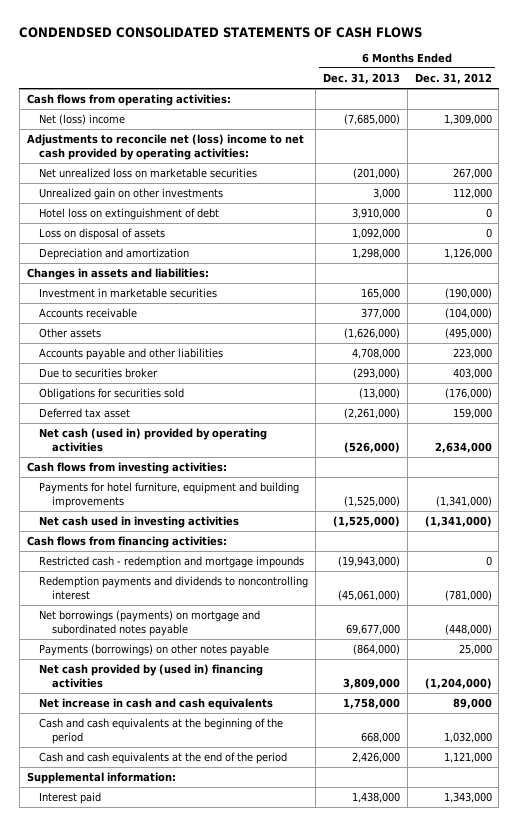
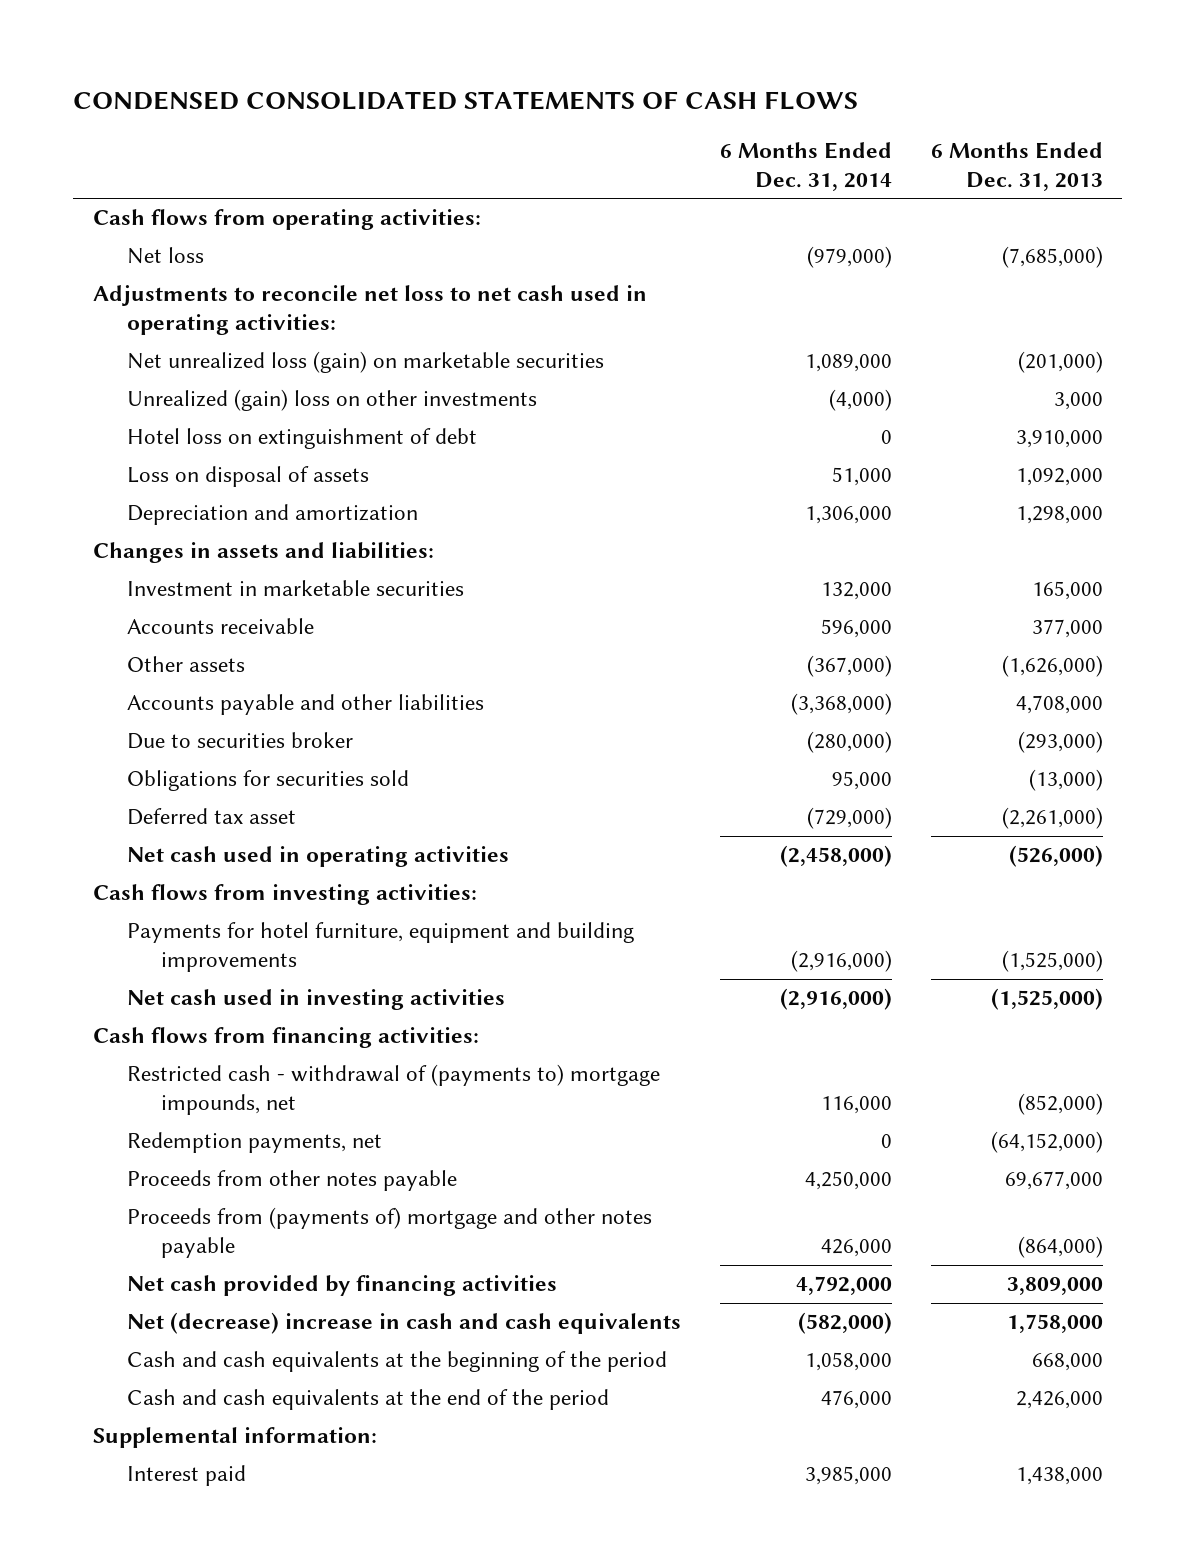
[19,26,423,38] CONDENDSED CONSOLIDATED STATEMENTS OF CASH FLOWS -> [73,90,859,110] CONDENSED CONSOLIDATED STATEMENTS OF CASH FLOWS
[414,73,492,85] Dec. 31, 2012 -> none
none -> [719,141,892,192] 6 Months Ended Dec. 31, 2014
[39,114,126,126] Net (loss) income -> [127,247,205,265] Net loss
[26,134,304,160] Adjustments to reconcile net (loss) income to net cash provided by operating activities: -> [92,285,647,336] Adjustments to reconcile net loss to net cash used in operating activities:
[39,168,258,179] Net unrealized loss on marketable securities -> [127,351,605,374] Net unrealized loss (gain) on marketable securities
[39,188,224,201] Unrealized gain on other investments -> [127,389,538,412] Unrealized (gain) loss on other investments
[39,428,268,452] Net cash (used in) provided by operating activities -> [127,846,510,868] Net cash used in operating activities
[39,556,305,569] Restricted cash - redemption and mortgage impounds -> [127,1064,661,1116] Restricted cash - withdrawal of (payments to) mortgage impounds, net
[337,556,400,568] (19,943,000) -> [1017,1093,1103,1116] (852,000)
[39,576,309,600] Redemption payments and dividends to noncontrolling interest -> [127,1132,383,1154] Redemption payments, net
[337,589,400,601] (45,061,000) -> [990,1131,1103,1154] (64,152,000)
[39,610,261,636] Net borrowings (payments) on mortgage and subordinated notes payable -> [127,1170,458,1192] Proceeds from other notes payable
[39,644,270,657] Payments (borrowings) on other notes payable -> [127,1207,653,1259] Proceeds from (payments of) mortgage and other notes payable
[39,664,264,688] Net cash provided by (used in) financing activities -> [127,1275,558,1297] Net cash provided by financing activities
[39,698,274,711] Net increase in cash and cash equivalents -> [127,1312,682,1335] Net (decrease) increase in cash and cash equivalents

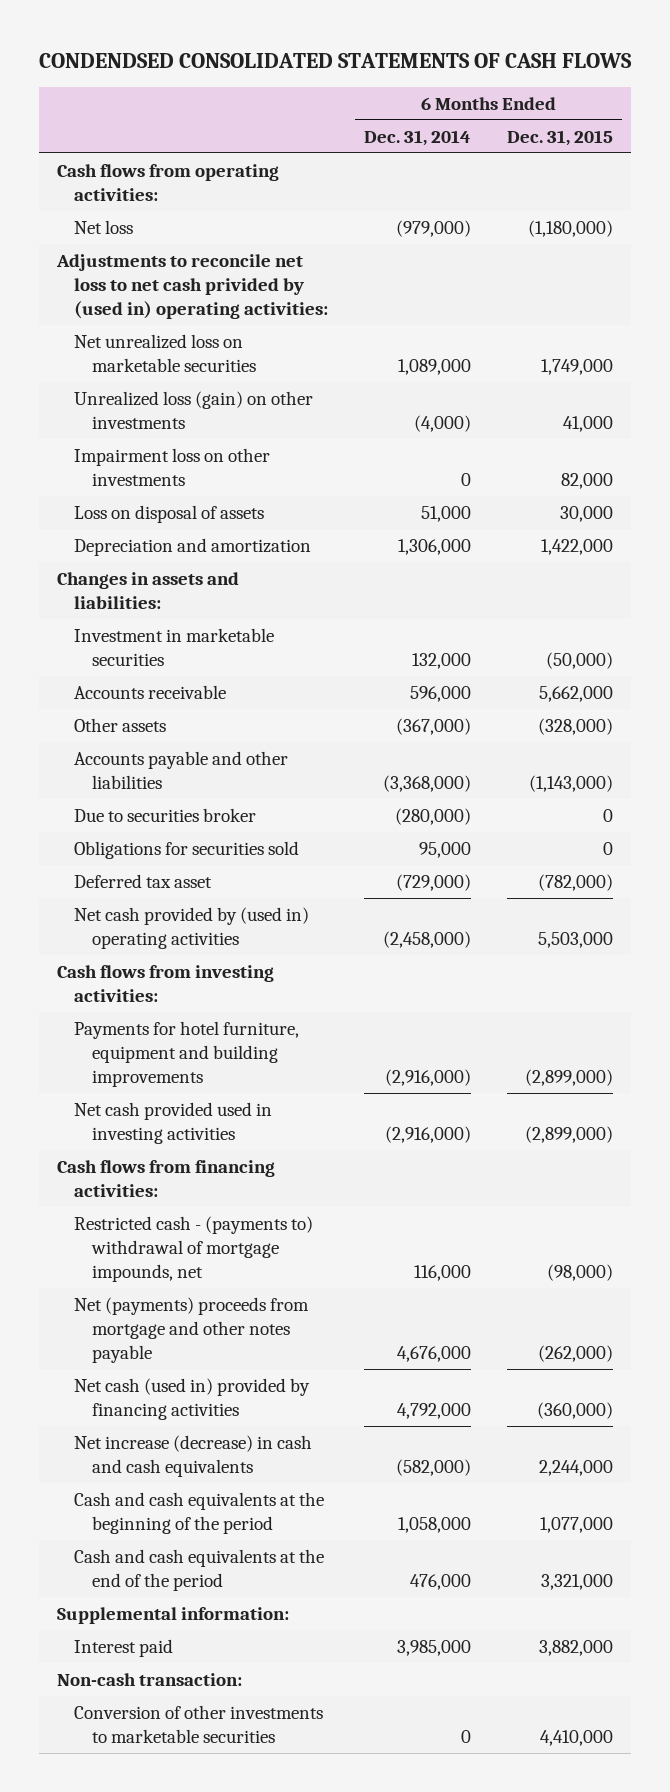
[73,90,859,110] CONDENSED CONSOLIDATED STATEMENTS OF CASH FLOWS -> [38,52,632,68] CONDENDSED CONSOLIDATED STATEMENTS OF CASH FLOWS
[930,141,1103,192] 6 Months Ended Dec. 31, 2013 -> none
none -> [507,129,614,146] Dec. 31, 2015
[127,428,478,450] Hotel loss on extinguishment of debt -> none
[92,285,647,336] Adjustments to reconcile net loss to net cash used in operating activities: -> [55,253,329,320] Adjustments to reconcile net loss to net cash privided by (used in) operating activities:
[127,351,605,374] Net unrealized loss (gain) on marketable securities -> [74,333,257,372] Net unrealized loss on marketable securities
[127,389,538,412] Unrealized (gain) loss on other investments -> [74,390,314,429] Unrealized loss (gain) on other investments
none -> [74,447,271,486] Impairment loss on other investments
[127,846,510,868] Net cash used in operating activities -> [74,906,310,949] Net cash provided by (used in) operating activities
[127,989,506,1011] Net cash used in investing activities -> [74,1101,273,1144] Net cash provided used in investing activities
[127,1132,383,1154] Redemption payments, net -> none
[127,1170,458,1192] Proceeds from other notes payable -> none
[127,1064,661,1116] Restricted cash - withdrawal of (payments to) mortgage impounds, net -> [74,1215,314,1283] Restricted cash - (payments to) withdrawal of mortgage impounds, net
[127,1207,653,1259] Proceeds from (payments of) mortgage and other notes payable -> [74,1296,310,1364] Net (payments) proceeds from mortgage and other notes payable
[820,1239,892,1258] 426,000 -> [397,1346,472,1363] 4,676,000
[127,1275,558,1297] Net cash provided by financing activities -> [74,1377,311,1420] Net cash (used in) provided by financing activities
[127,1312,682,1335] Net (decrease) increase in cash and cash equivalents -> [74,1434,313,1477] Net increase (decrease) in cash and cash equivalents
none -> [56,1672,242,1686] Non-cash transaction:
none -> [74,1704,324,1743] Conversion of other investments to marketable securities

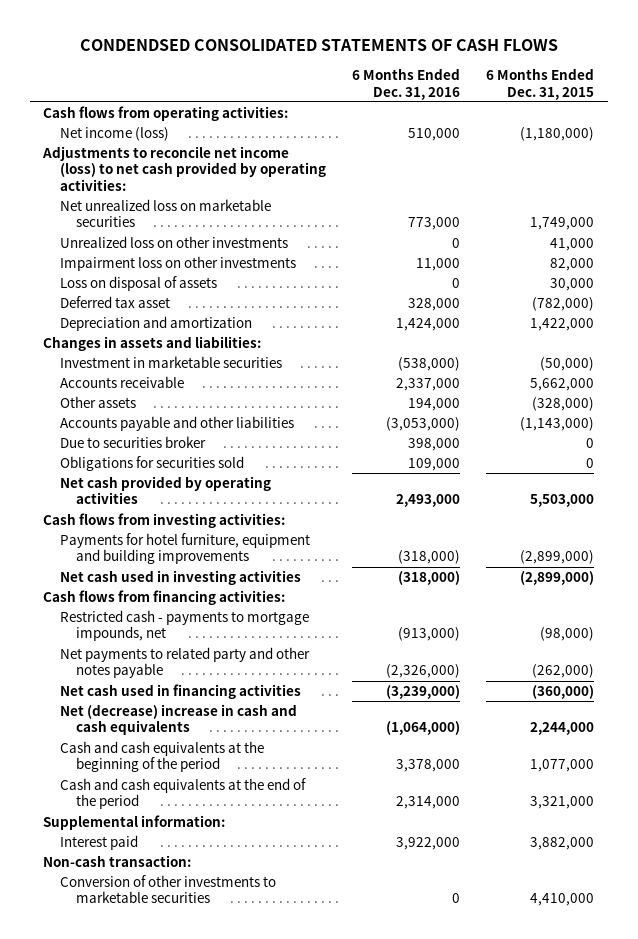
[364,129,472,146] Dec. 31, 2014 -> none
none -> [351,68,460,100] 6 Months Ended Dec. 31, 2016
[74,219,134,234] Net loss -> [59,127,169,142] Net income (loss)
[55,253,329,320] Adjustments to reconcile net loss to net cash privided by (used in) operating activities: -> [42,146,326,191] Adjustments to reconcile net income (loss) to net cash provided by operating activities:
[74,390,314,429] Unrealized loss (gain) on other investments -> [59,236,288,249] Unrealized loss on other investments
[74,873,213,888] Deferred tax asset -> [59,296,170,309] Deferred tax asset
[74,906,310,949] Net cash provided by (used in) operating activities -> [59,476,271,505] Net cash provided by operating activities
[74,1101,273,1144] Net cash provided used in investing activities -> [59,570,301,586] Net cash used in investing activities
[74,1215,314,1283] Restricted cash - (payments to) withdrawal of mortgage impounds, net -> [59,610,309,642] Restricted cash - payments to mortgage impounds, net
[74,1296,310,1364] Net (payments) proceeds from mortgage and other notes payable -> [59,647,310,679] Net payments to related party and other notes payable
[74,1377,311,1420] Net cash (used in) provided by financing activities -> [59,684,301,700] Net cash used in financing activities
[74,1434,313,1477] Net increase (decrease) in cash and cash equivalents -> [59,704,297,736] Net (decrease) increase in cash and cash equivalents

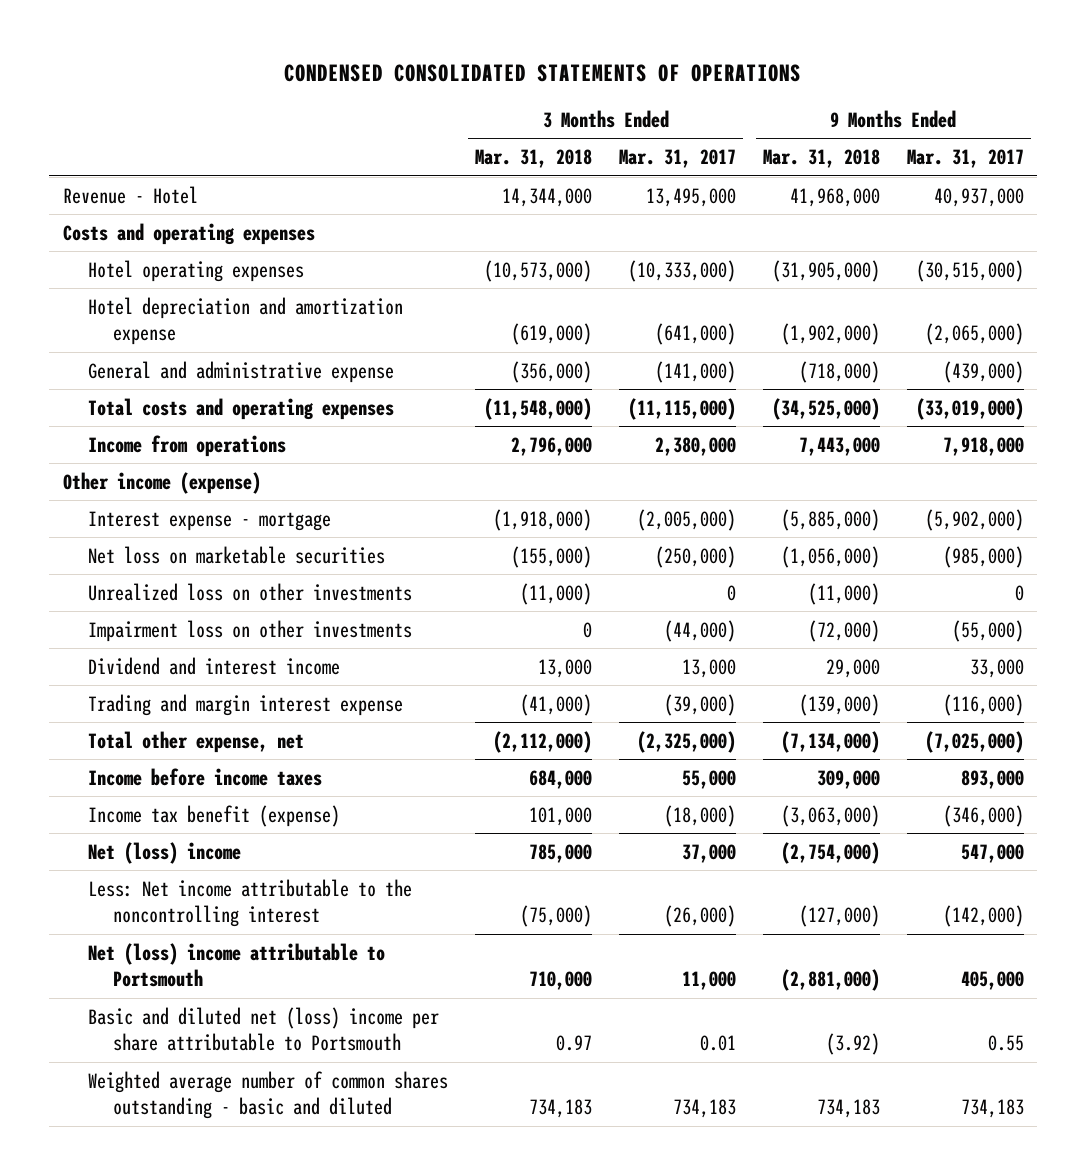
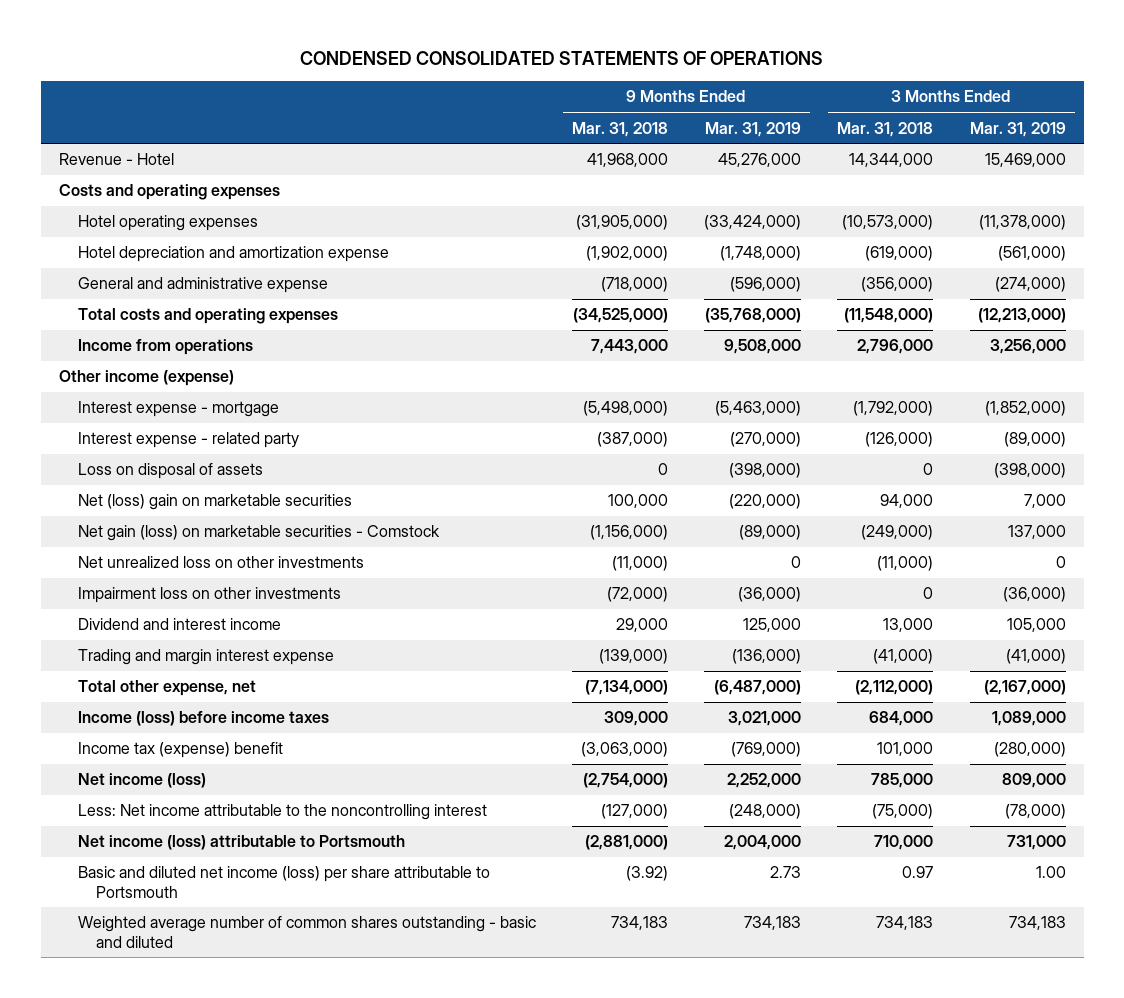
[619,149,737,169] Mar. 31, 2017 -> none
[906,149,1024,169] Mar. 31, 2017 -> none
none -> [705,121,802,137] Mar. 31, 2019
none -> [969,121,1066,137] Mar. 31, 2019
[493,508,593,531] (1,918,000) -> [853,401,934,417] (1,792,000)
[780,508,880,531] (5,885,000) -> [582,401,668,417] (5,498,000)
none -> [77,432,299,449] Interest expense - related party
none -> [77,463,263,480] Loss on disposal of assets
[88,545,386,564] Net loss on marketable securities -> [77,494,352,511] Net (loss) gain on marketable securities
[511,545,593,568] (155,000) -> [880,494,934,509] 94,000
[780,545,880,568] (1,056,000) -> [607,494,668,509] 100,000
none -> [77,525,440,542] Net gain (loss) on marketable securities - Comstock
[88,582,413,601] Unrealized loss on other investments -> [77,556,364,569] Net unrealized loss on other investments
[88,767,323,786] Income before income taxes -> [77,711,329,727] Income (loss) before income taxes
[88,804,341,827] Income tax benefit (expense) -> [77,742,283,759] Income tax (expense) benefit
[88,841,242,864] Net (loss) income -> [77,773,206,789] Net income (loss)
[88,942,386,988] Net (loss) income attributable to Portsmouth -> [77,835,405,851] Net income (loss) attributable to Portsmouth
[88,1006,440,1052] Basic and diluted net (loss) income per share attributable to Portsmouth -> [77,866,490,898] Basic and diluted net income (loss) per share attributable to Portsmouth

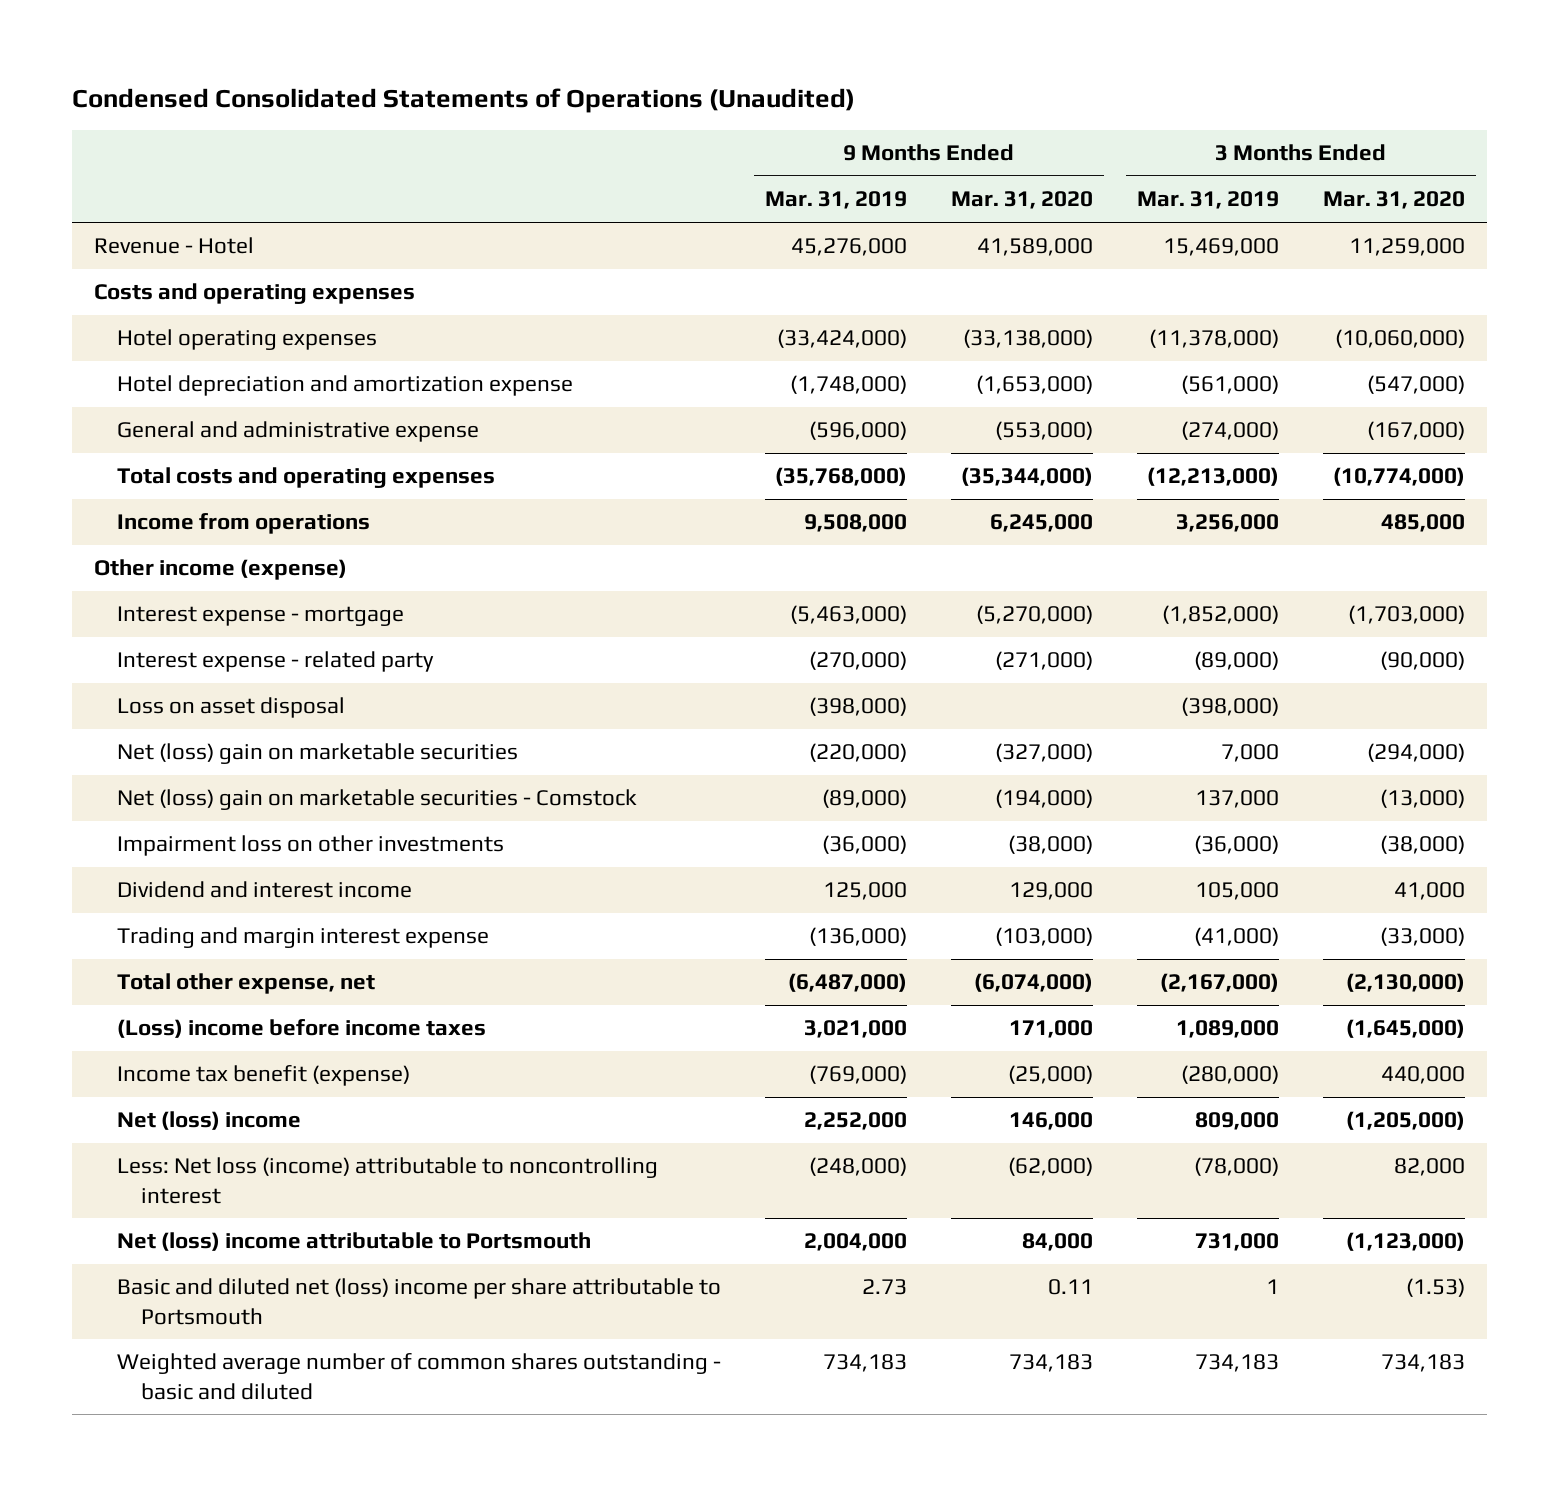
[300,51,824,66] CONDENSED CONSOLIDATED STATEMENTS OF OPERATIONS -> [72,88,856,114] Condensed Consolidated Statements of Operations (Unaudited)
[571,121,668,137] Mar. 31, 2018 -> none
[837,121,934,137] Mar. 31, 2018 -> none
none -> [951,191,1094,210] Mar. 31, 2020
none -> [1323,191,1466,210] Mar. 31, 2020
[77,463,263,480] Loss on disposal of assets -> [117,697,346,719] Loss on asset disposal
[77,556,364,569] Net unrealized loss on other investments -> none
[77,525,440,542] Net gain (loss) on marketable securities - Comstock -> [117,789,638,811] Net (loss) gain on marketable securities - Comstock
[77,711,329,727] Income (loss) before income taxes -> [117,1019,487,1039] (Loss) income before income taxes
[77,742,283,759] Income tax (expense) benefit -> [117,1065,411,1087] Income tax benefit (expense)
[77,773,206,789] Net income (loss) -> [117,1111,302,1131] Net (loss) income
[77,804,487,821] Less: Net income attributable to the noncontrolling interest -> [117,1157,659,1204] Less: Net loss (income) attributable to noncontrolling interest
[77,835,405,851] Net income (loss) attributable to Portsmouth -> [117,1232,592,1252] Net (loss) income attributable to Portsmouth
[77,866,490,898] Basic and diluted net income (loss) per share attributable to Portsmouth -> [117,1278,722,1325] Basic and diluted net (loss) income per share attributable to Portsmouth
[1035,866,1066,879] 1.00 -> [1266,1279,1280,1295] 1

